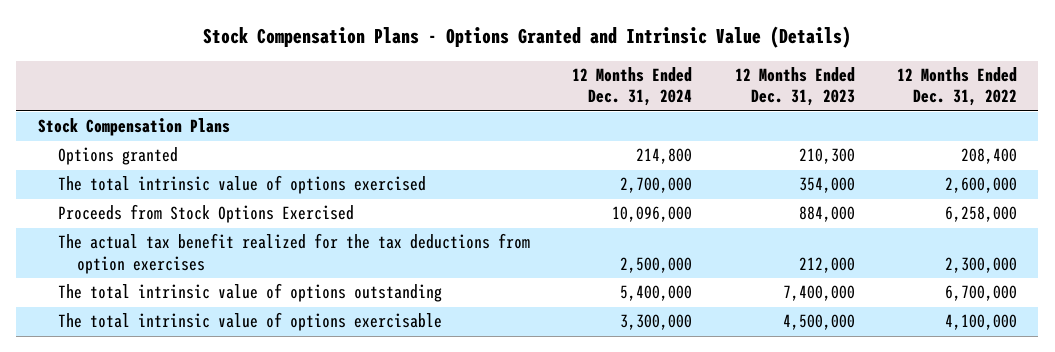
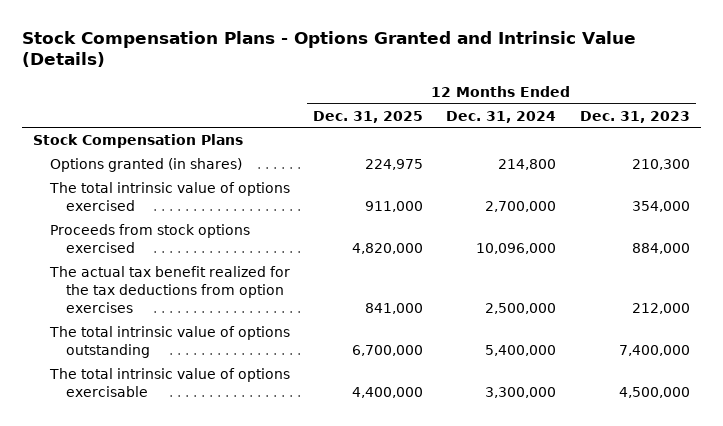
[897,67,1018,107] 12 Months Ended Dec. 31, 2022 -> none
none -> [312,110,423,123] Dec. 31, 2025
[57,147,178,166] Options granted -> [49,158,242,173] Options granted (in shares)
[57,204,354,224] Proceeds from Stock Options Exercised -> [49,224,250,254] Proceeds from stock options exercised

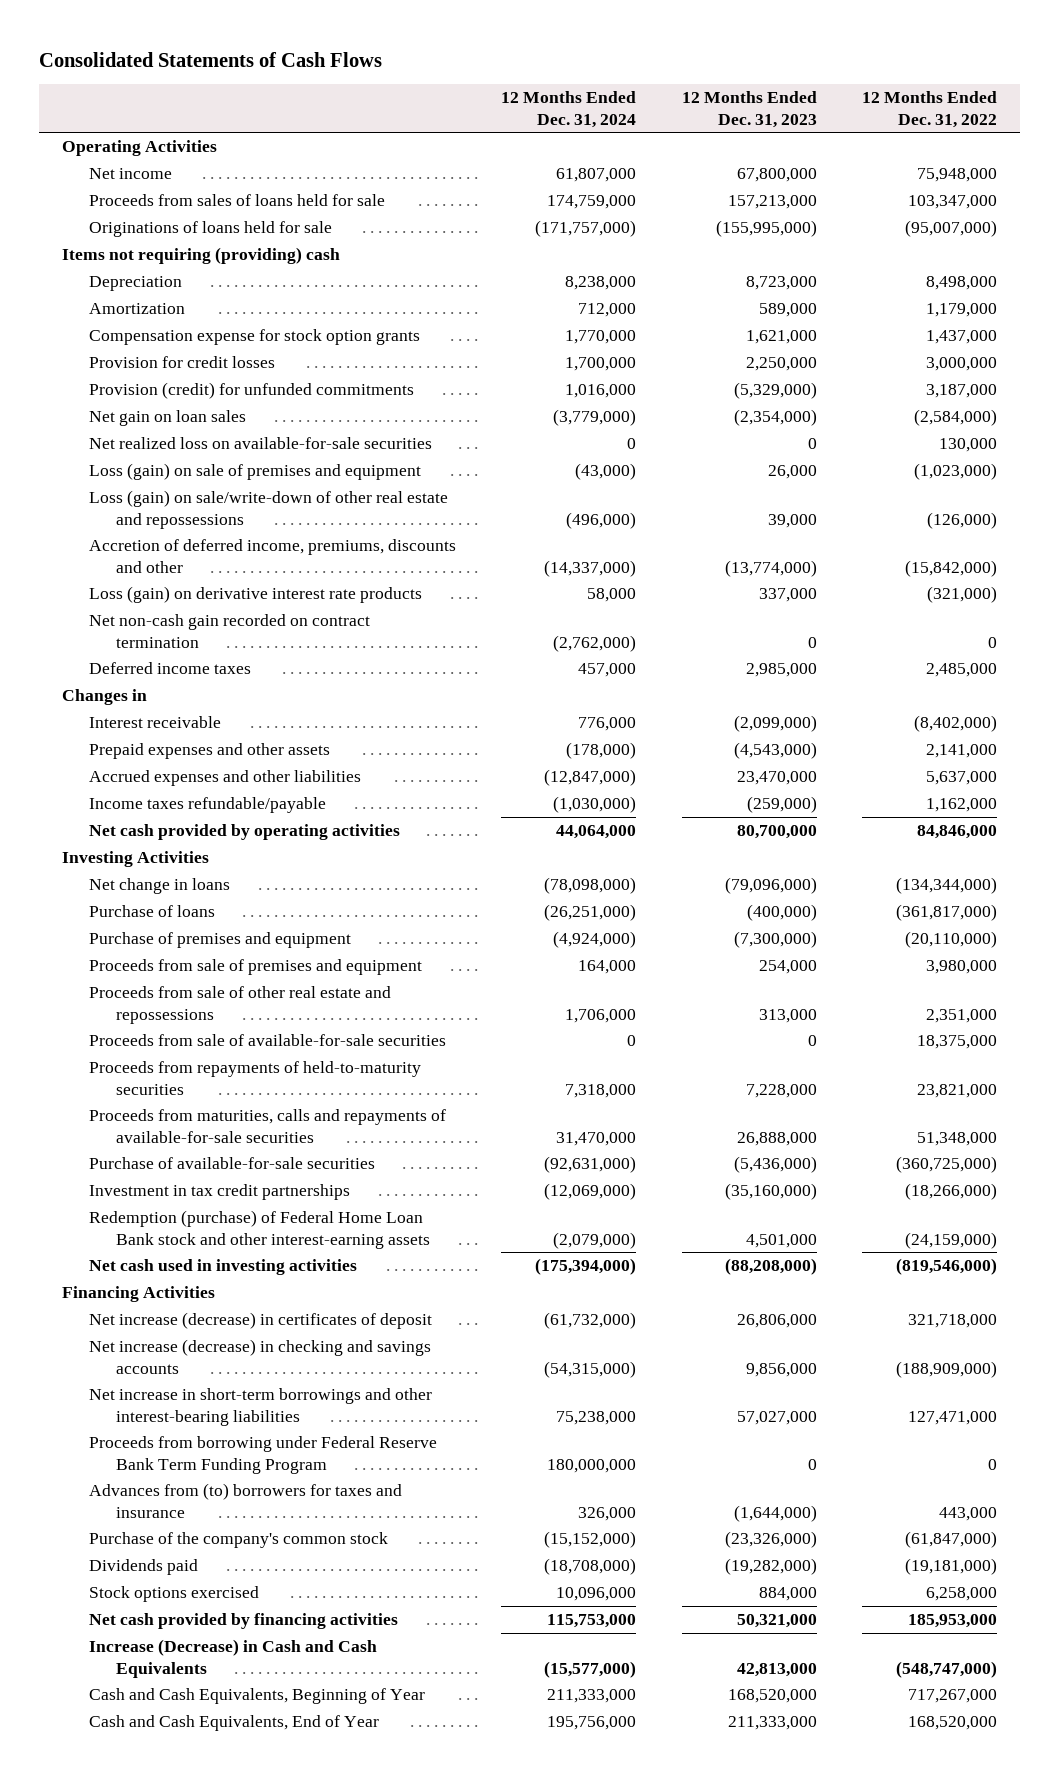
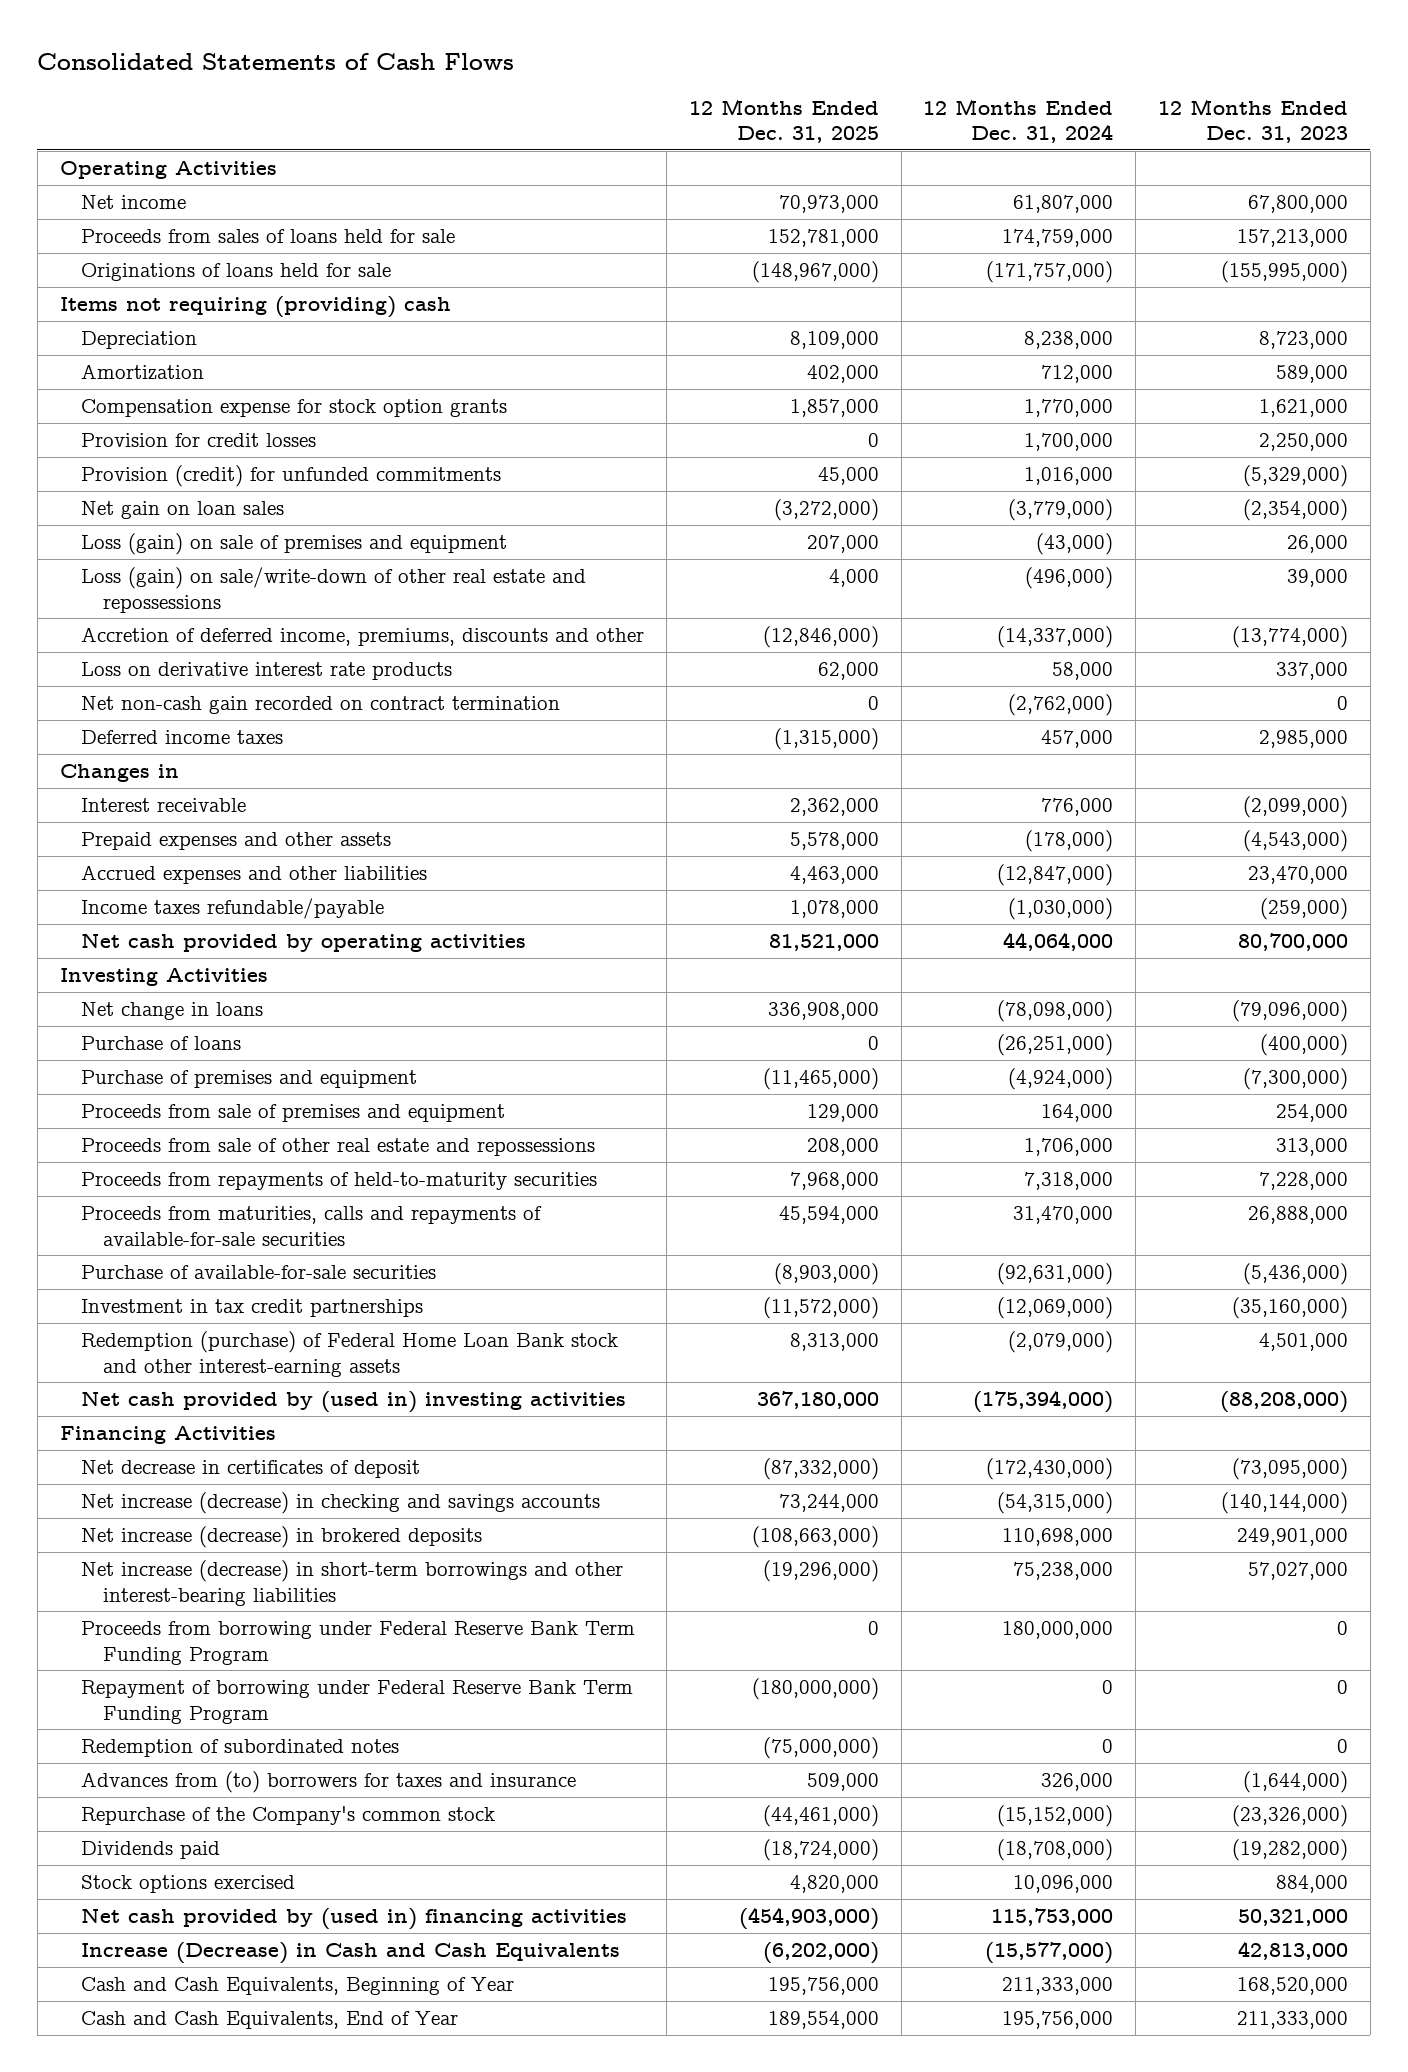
[862,91,998,128] 12 Months Ended Dec. 31, 2022 -> none
none -> [688,98,879,144] 12 Months Ended Dec. 31, 2025
[88,437,432,450] Net realized loss on available-for-sale securities -> none
[88,586,422,604] Loss (gain) on derivative interest rate products -> [81,662,453,681] Loss on derivative interest rate products
[88,1034,446,1047] Proceeds from sale of available-for-sale securities -> none
[88,1259,357,1276] Net cash used in investing activities -> [81,1391,627,1414] Net cash provided by (used in) investing activities
[88,1312,432,1330] Net increase (decrease) in certificates of deposit -> [81,1460,421,1479] Net decrease in certificates of deposit
[544,1312,637,1330] (61,732,000) -> [986,1458,1114,1481] (172,430,000)
[736,1314,817,1329] 26,806,000 -> [1232,1458,1349,1481] (73,095,000)
[745,1362,817,1377] 9,856,000 -> [1221,1492,1349,1515] (140,144,000)
none -> [81,1526,483,1549] Net increase (decrease) in brokered deposits
[88,1388,432,1426] Net increase in short-term borrowings and other interest-bearing liabilities -> [81,1560,624,1606] Net increase (decrease) in short-term borrowings and other interest-bearing liabilities
none -> [81,1680,634,1724] Repayment of borrowing under Federal Reserve Bank Term Funding Program
none -> [81,1739,400,1758] Redemption of subordinated notes
[88,1532,388,1549] Purchase of the company's common stock -> [81,1806,496,1826] Repurchase of the Company's common stock
[88,1613,398,1630] Net cash provided by financing activities -> [81,1908,628,1931] Net cash provided by (used in) financing activities

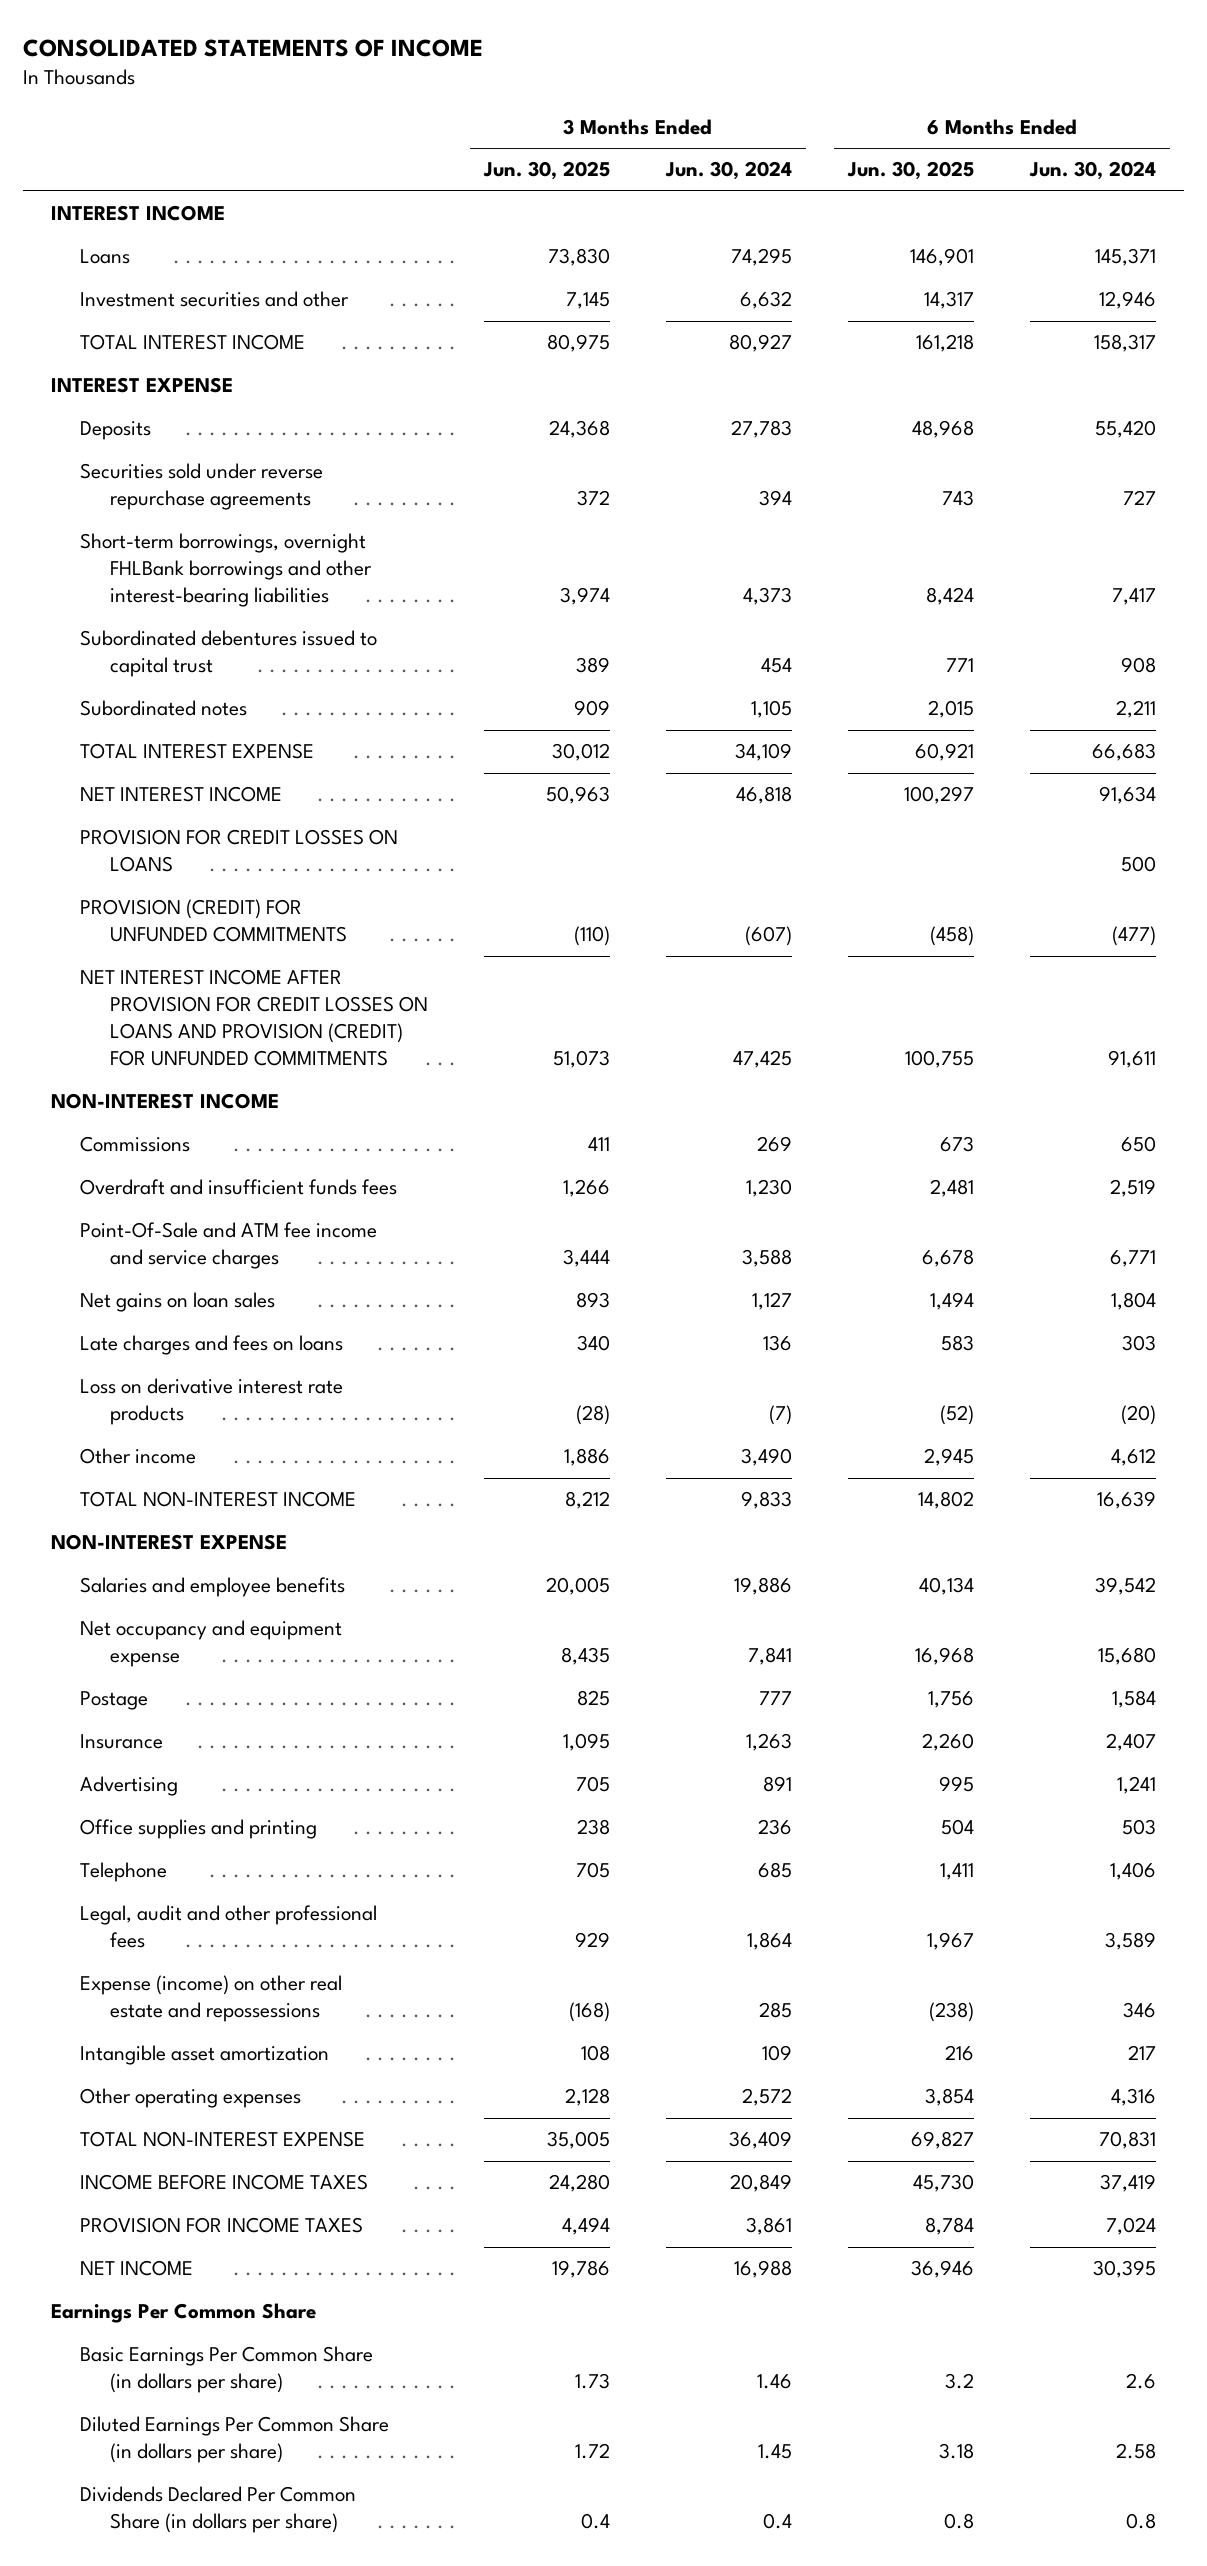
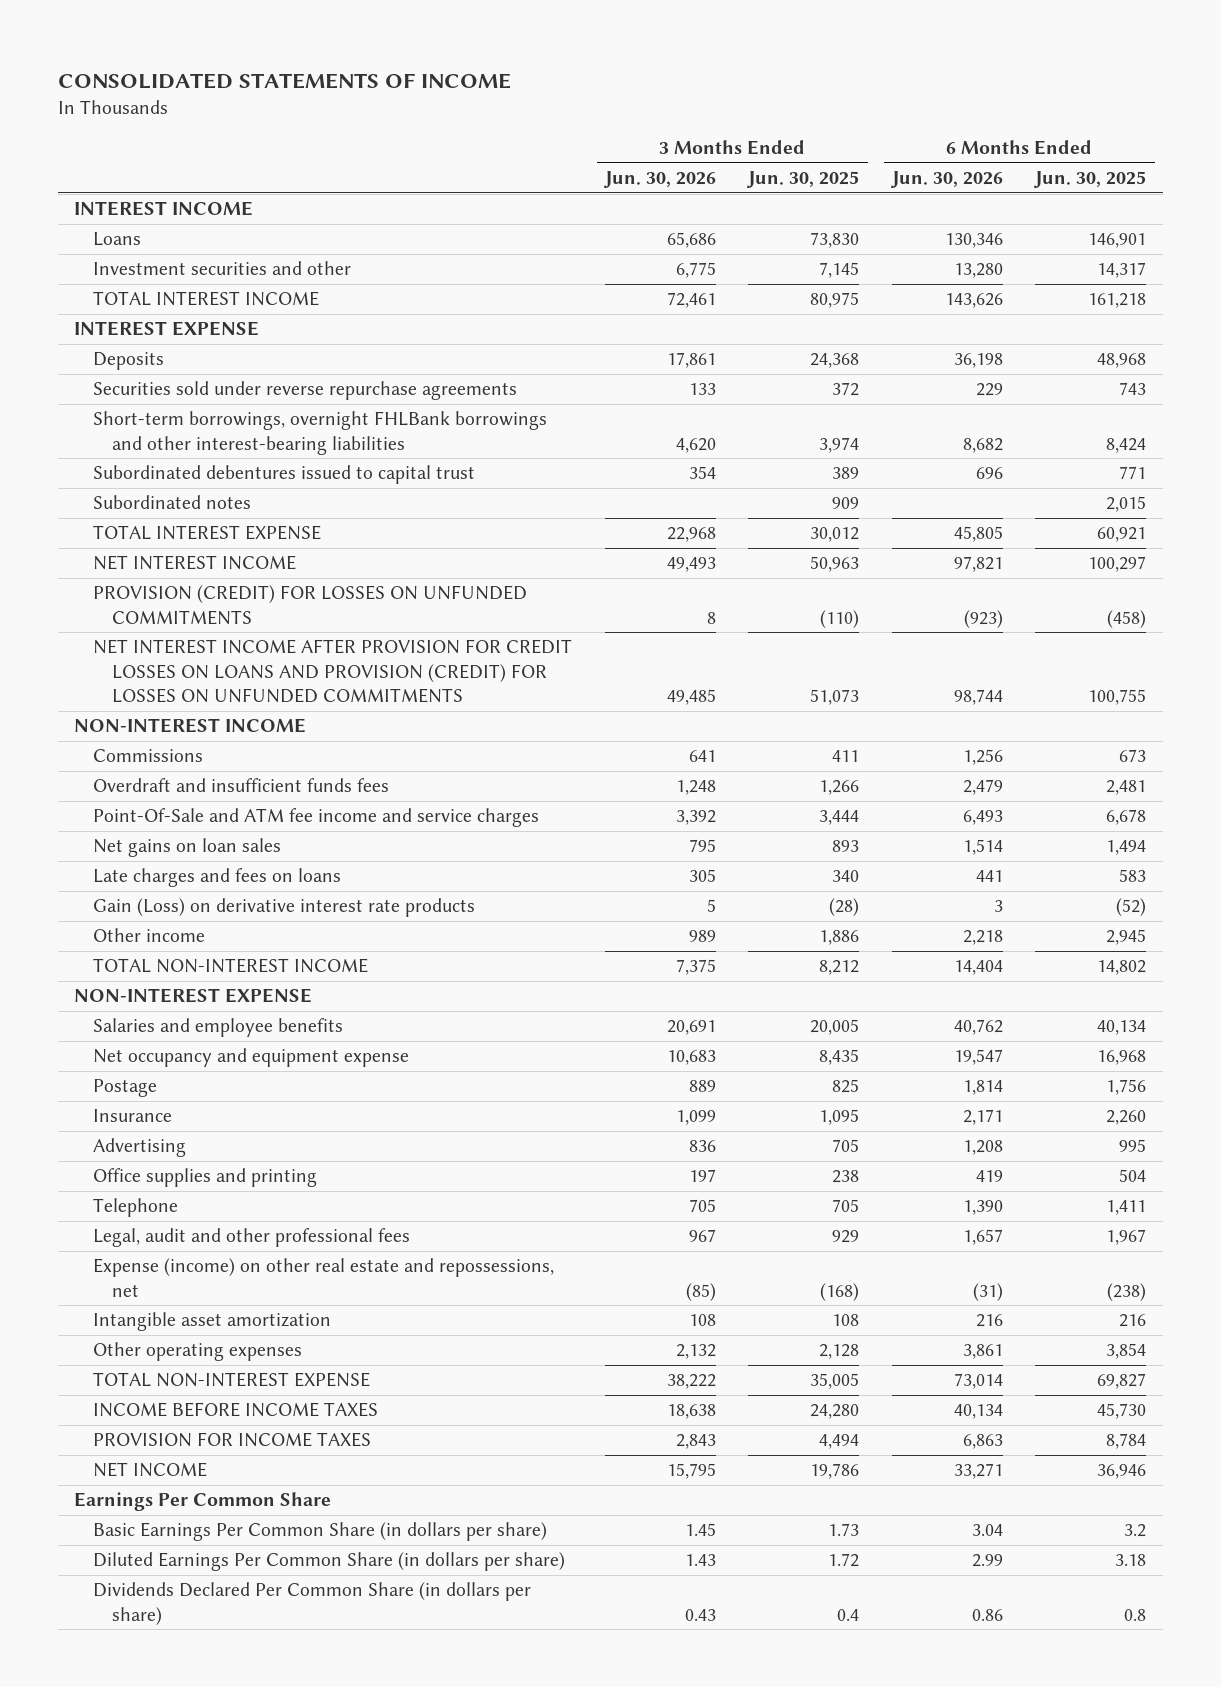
[665,161,793,181] Jun. 30, 2024 -> none
[1029,161,1157,181] Jun. 30, 2024 -> none
none -> [603,170,716,188] Jun. 30, 2026
none -> [890,170,1003,188] Jun. 30, 2026
[80,829,399,873] PROVISION FOR CREDIT LOSSES ON LOANS -> none
[80,899,347,943] PROVISION (CREDIT) FOR UNFUNDED COMMITMENTS -> [93,585,528,625] PROVISION (CREDIT) FOR LOSSES ON UNFUNDED COMMITMENTS
[80,969,428,1067] NET INTEREST INCOME AFTER PROVISION FOR CREDIT LOSSES ON LOANS AND PROVISION (CREDIT) FOR UNFUNDED COMMITMENTS -> [93,639,573,704] NET INTEREST INCOME AFTER PROVISION FOR CREDIT LOSSES ON LOANS AND PROVISION (CREDIT) FOR LOSSES ON UNFUNDED COMMITMENTS
[80,1378,344,1426] Loss on derivative interest rate products -> [93,898,476,918] Gain (Loss) on derivative interest rate products
[80,1975,343,2023] Expense (income) on other real estate and repossessions -> [93,1258,555,1297] Expense (income) on other real estate and repossessions, net

